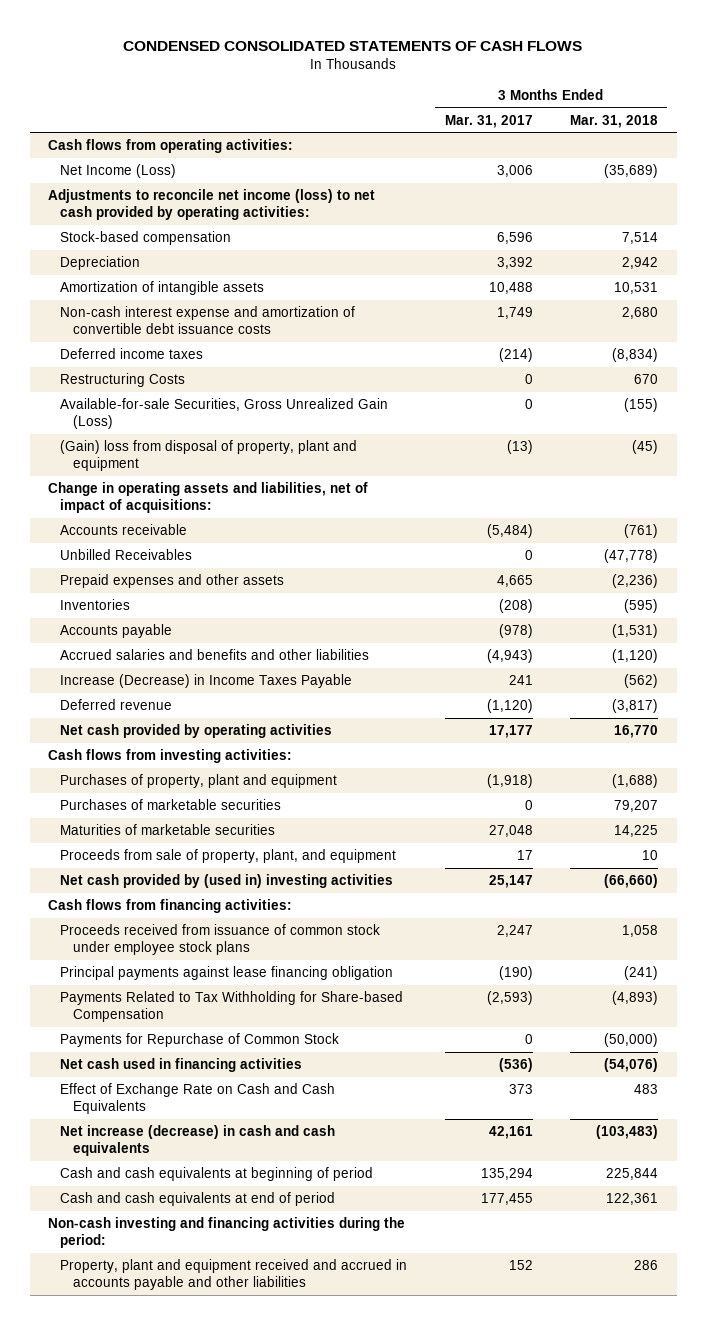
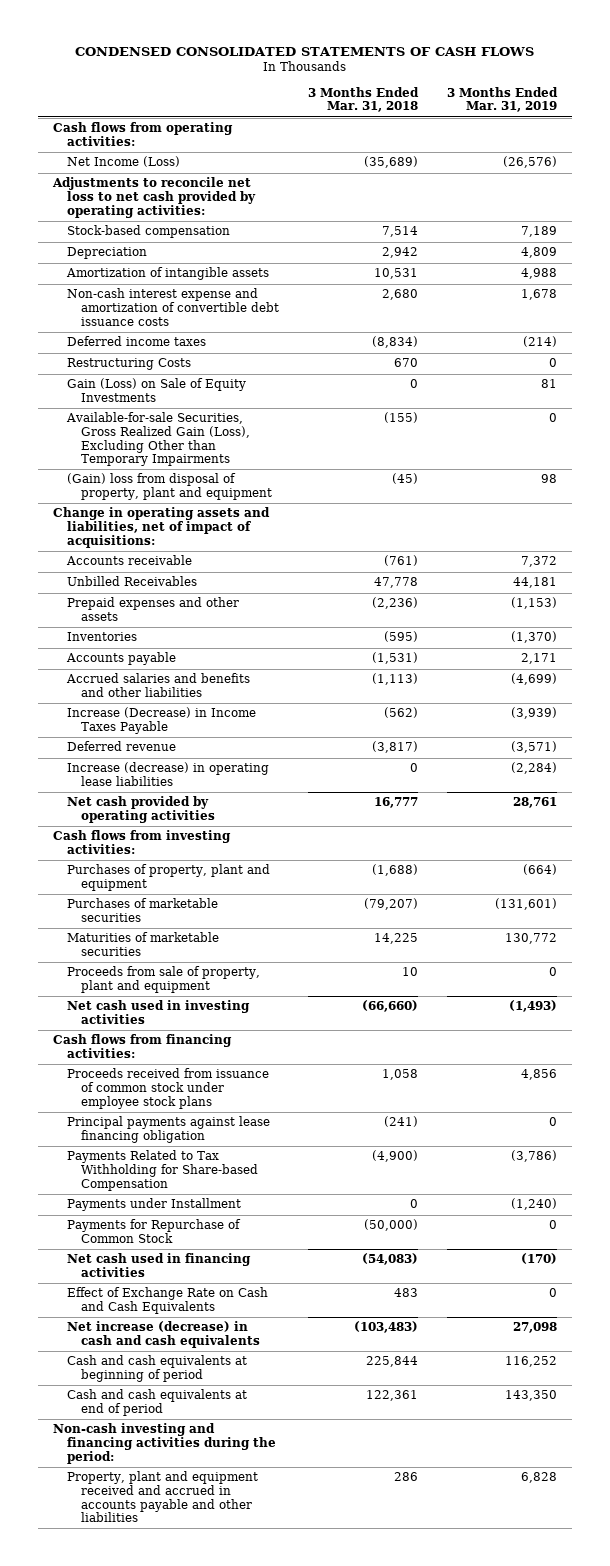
[444,114,533,128] Mar. 31, 2017 -> none
none -> [447,86,559,113] 3 Months Ended Mar. 31, 2019
[48,189,376,220] Adjustments to reconcile net income (loss) to net cash provided by operating activities: -> [51,177,256,218] Adjustments to reconcile net loss to net cash provided by operating activities:
none -> [66,378,246,402] Gain (Loss) on Sale of Equity Investments
[60,398,389,429] Available-for-sale Securities, Gross Unrealized Gain (Loss) -> [65,412,250,467] Available-for-sale Securities, Gross Realized Gain (Loss), Excluding Other than Temporary Impairments
[604,549,659,564] (47,778) -> [374,577,419,589] 47,778
[612,649,659,664] (1,120) -> [372,673,419,686] (1,113)
none -> [66,762,269,786] Increase (decrease) in operating lease liabilities
[614,725,659,739] 16,770 -> [374,797,419,809] 16,777
[614,800,659,813] 79,207 -> [364,898,419,911] (79,207)
[60,849,397,864] Proceeds from sale of property, plant, and equipment -> [66,966,260,993] Proceeds from sale of property, plant and equipment
[60,874,394,889] Net cash provided by (used in) investing activities -> [66,1000,250,1024] Net cash used in investing activities
[612,991,659,1006] (4,893) -> [372,1150,419,1163] (4,900)
none -> [66,1198,241,1212] Payments under Installment
[604,1058,659,1073] (54,076) -> [362,1253,419,1266] (54,083)

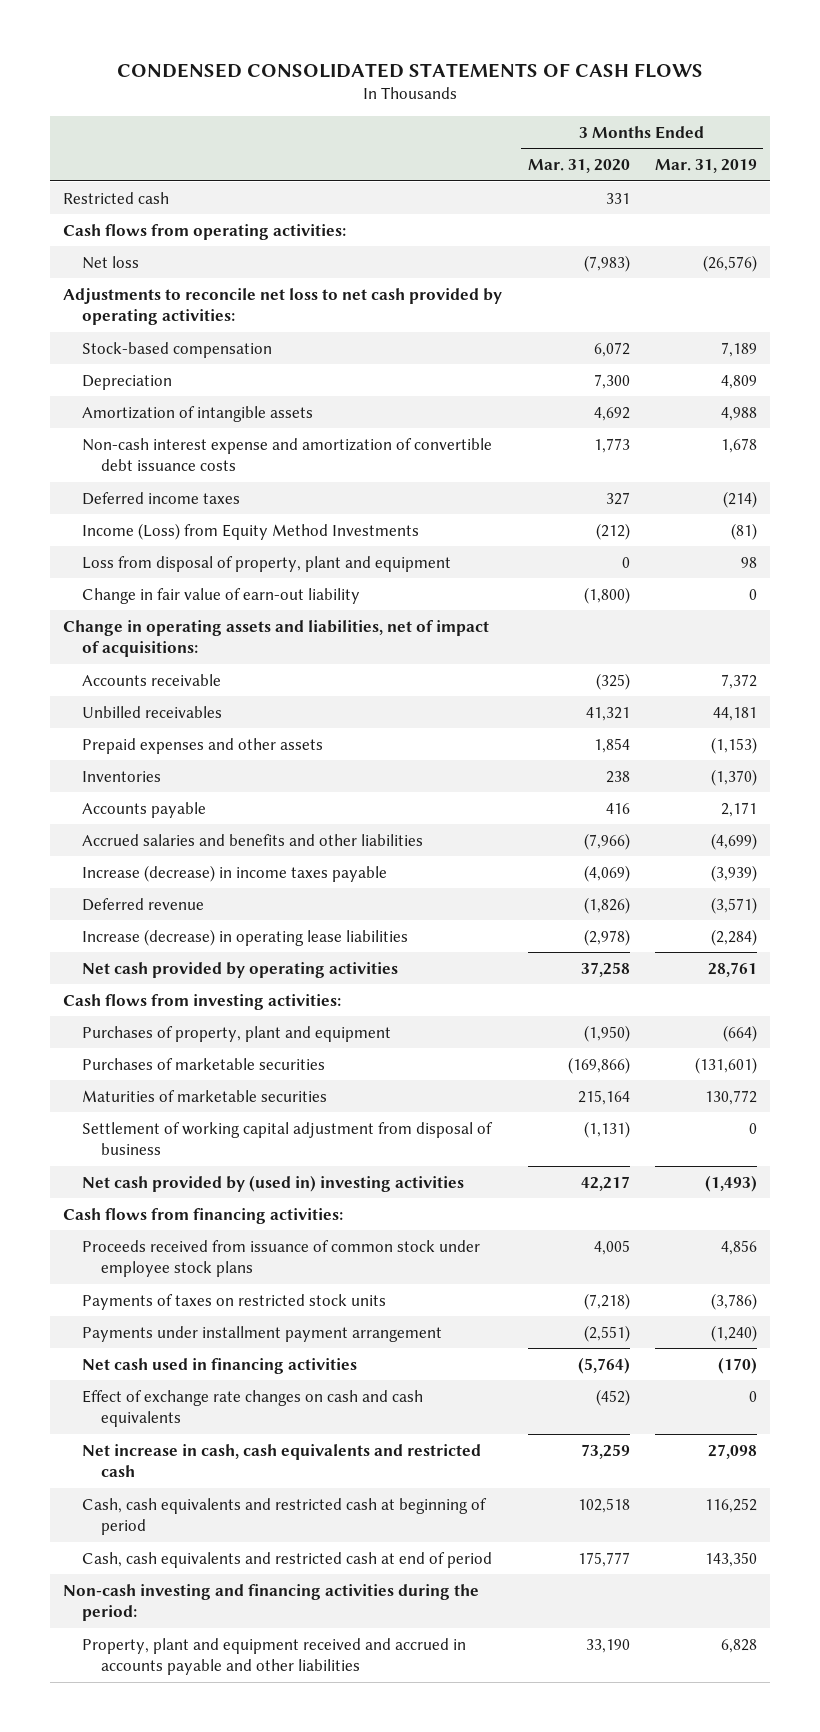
[308,86,420,113] 3 Months Ended Mar. 31, 2018 -> none
none -> [527,159,630,174] Mar. 31, 2020
none -> [63,191,170,204] Restricted cash
[66,156,180,168] Net Income (Loss) -> [81,255,139,269] Net loss
[66,358,191,371] Restructuring Costs -> none
[66,378,246,402] Gain (Loss) on Sale of Equity Investments -> none
[65,412,250,467] Available-for-sale Securities, Gross Realized Gain (Loss), Excluding Other than Temporary Impairments -> none
none -> [81,522,419,540] Income (Loss) from Equity Method Investments
[66,473,272,500] (Gain) loss from disposal of property, plant and equipment -> [81,555,451,572] Loss from disposal of property, plant and equipment
none -> [81,587,360,604] Change in fair value of earn-out liability
[66,576,197,587] Unbilled Receivables -> [81,705,222,718] Unbilled receivables
[66,707,256,734] Increase (Decrease) in Income Taxes Payable -> [81,864,387,882] Increase (decrease) in income taxes payable
[66,966,260,993] Proceeds from sale of property, plant and equipment -> none
none -> [81,1121,493,1156] Settlement of working capital adjustment from disposal of business
[66,1000,250,1024] Net cash used in investing activities -> [81,1174,464,1192] Net cash provided by (used in) investing activities
[66,1116,270,1143] Principal payments against lease financing obligation -> none
[66,1219,241,1243] Payments for Repurchase of Common Stock -> none
[66,1150,258,1191] Payments Related to Tax Withholding for Share-based Compensation -> [81,1293,386,1310] Payments of taxes on restricted stock units
[66,1198,241,1212] Payments under Installment -> [81,1325,442,1342] Payments under installment payment arrangement
[66,1287,268,1314] Effect of Exchange Rate on Cash and Cash Equivalents -> [81,1389,423,1428] Effect of exchange rate changes on cash and cash equivalents
[66,1321,260,1348] Net increase (decrease) in cash and cash equivalents -> [81,1443,481,1478] Net increase in cash, cash equivalents and restricted cash
[66,1355,247,1382] Cash and cash equivalents at beginning of period -> [81,1497,487,1536] Cash, cash equivalents and restricted cash at beginning of period
[66,1389,247,1416] Cash and cash equivalents at end of period -> [81,1551,492,1568] Cash, cash equivalents and restricted cash at end of period

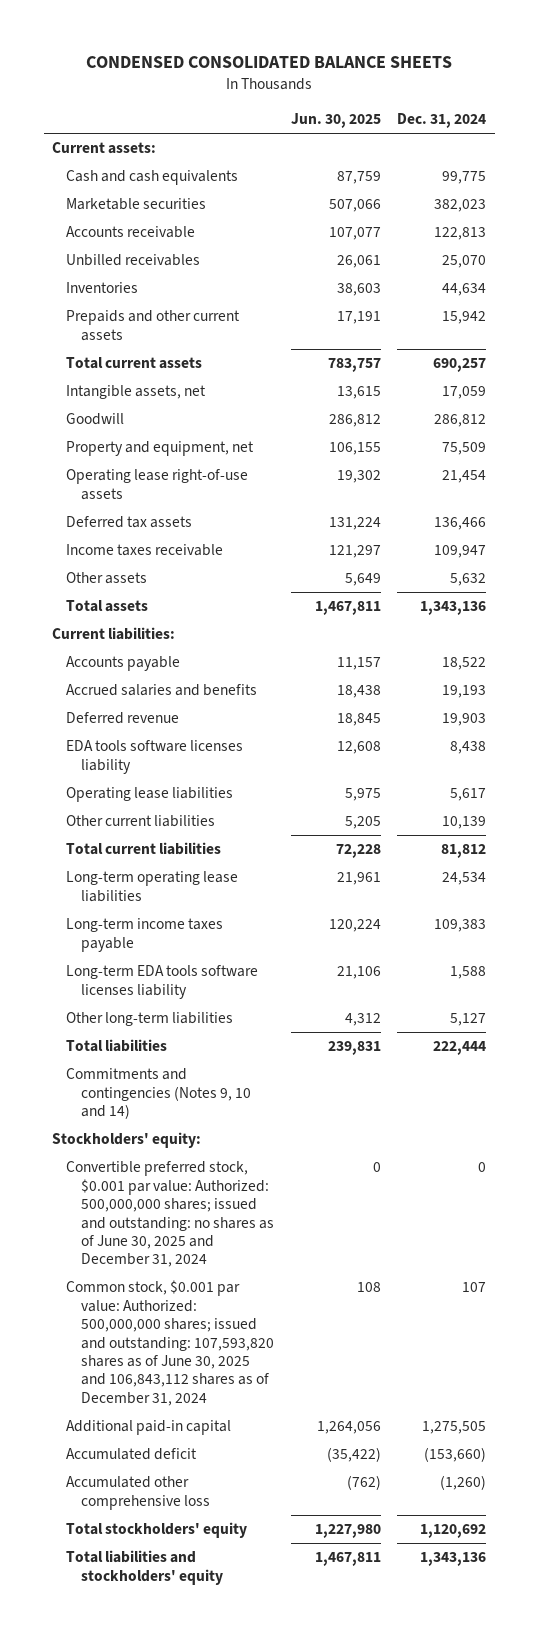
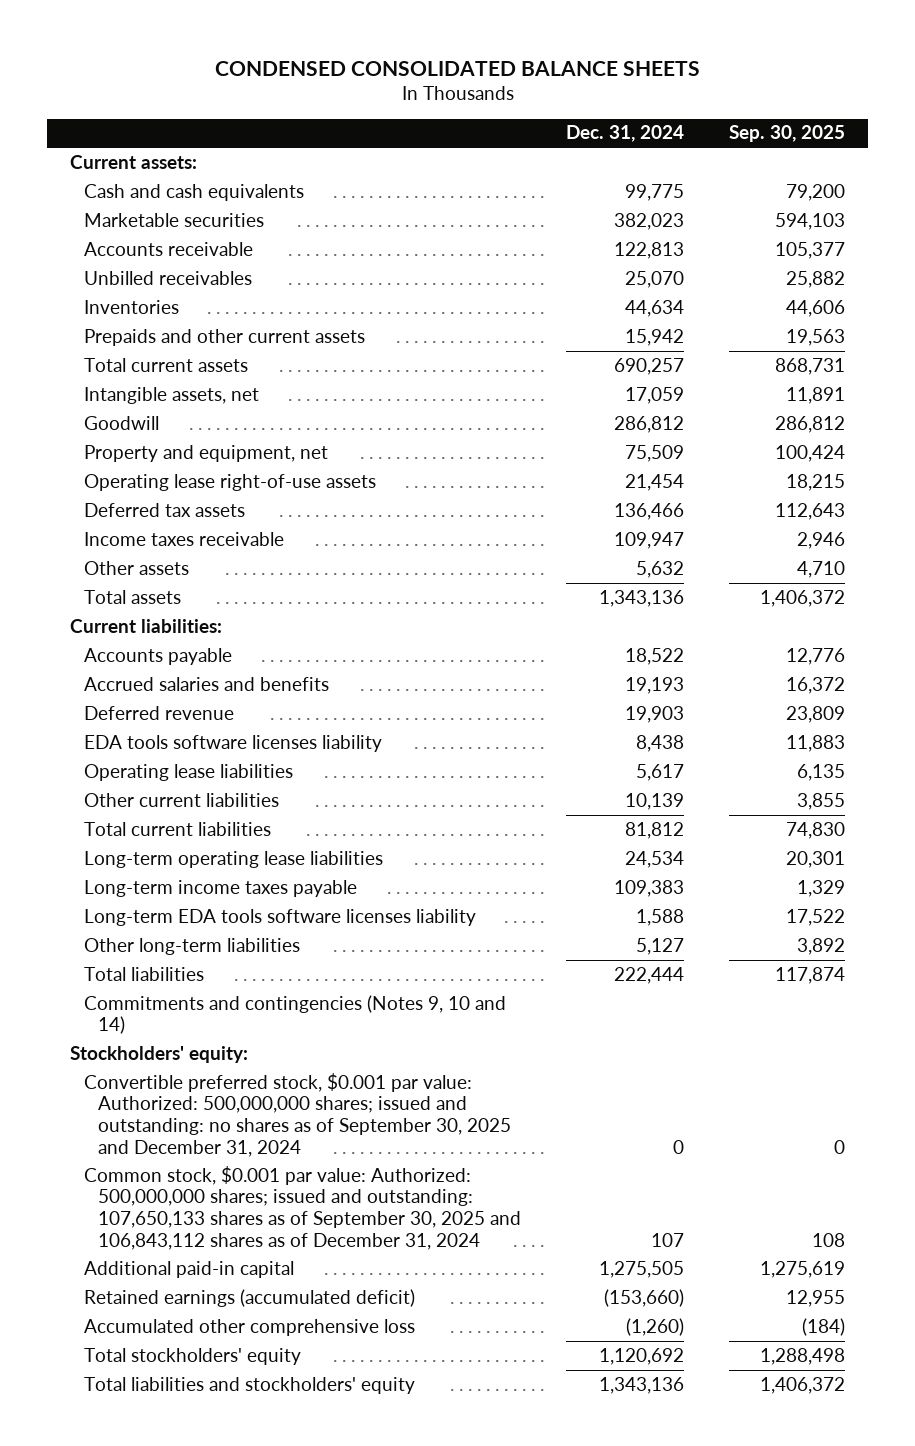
[290,113,381,129] Jun. 30, 2025 -> none
none -> [729,125,846,143] Sep. 30, 2025
[66,1161,274,1268] Convertible preferred stock, $0.001 par value: Authorized: 500,000,000 shares; issued and outstanding: no shares as of June 30, 2025 and December 31, 2024 -> [83,1072,511,1157] Convertible preferred stock, $0.001 par value: Authorized: 500,000,000 shares; issued and outstanding: no shares as of September 30, 2025 and December 31, 2024
[66,1280,274,1406] Common stock, $0.001 par value: Authorized: 500,000,000 shares; issued and outstanding: 107,593,820 shares as of June 30, 2025 and 106,843,112 shares as of December 31, 2024 -> [83,1165,521,1250] Common stock, $0.001 par value: Authorized: 500,000,000 shares; issued and outstanding: 107,650,133 shares as of September 30, 2025 and 106,843,112 shares as of December 31, 2024
[66,1448,198,1461] Accumulated deficit -> [83,1288,415,1307] Retained earnings (accumulated deficit)

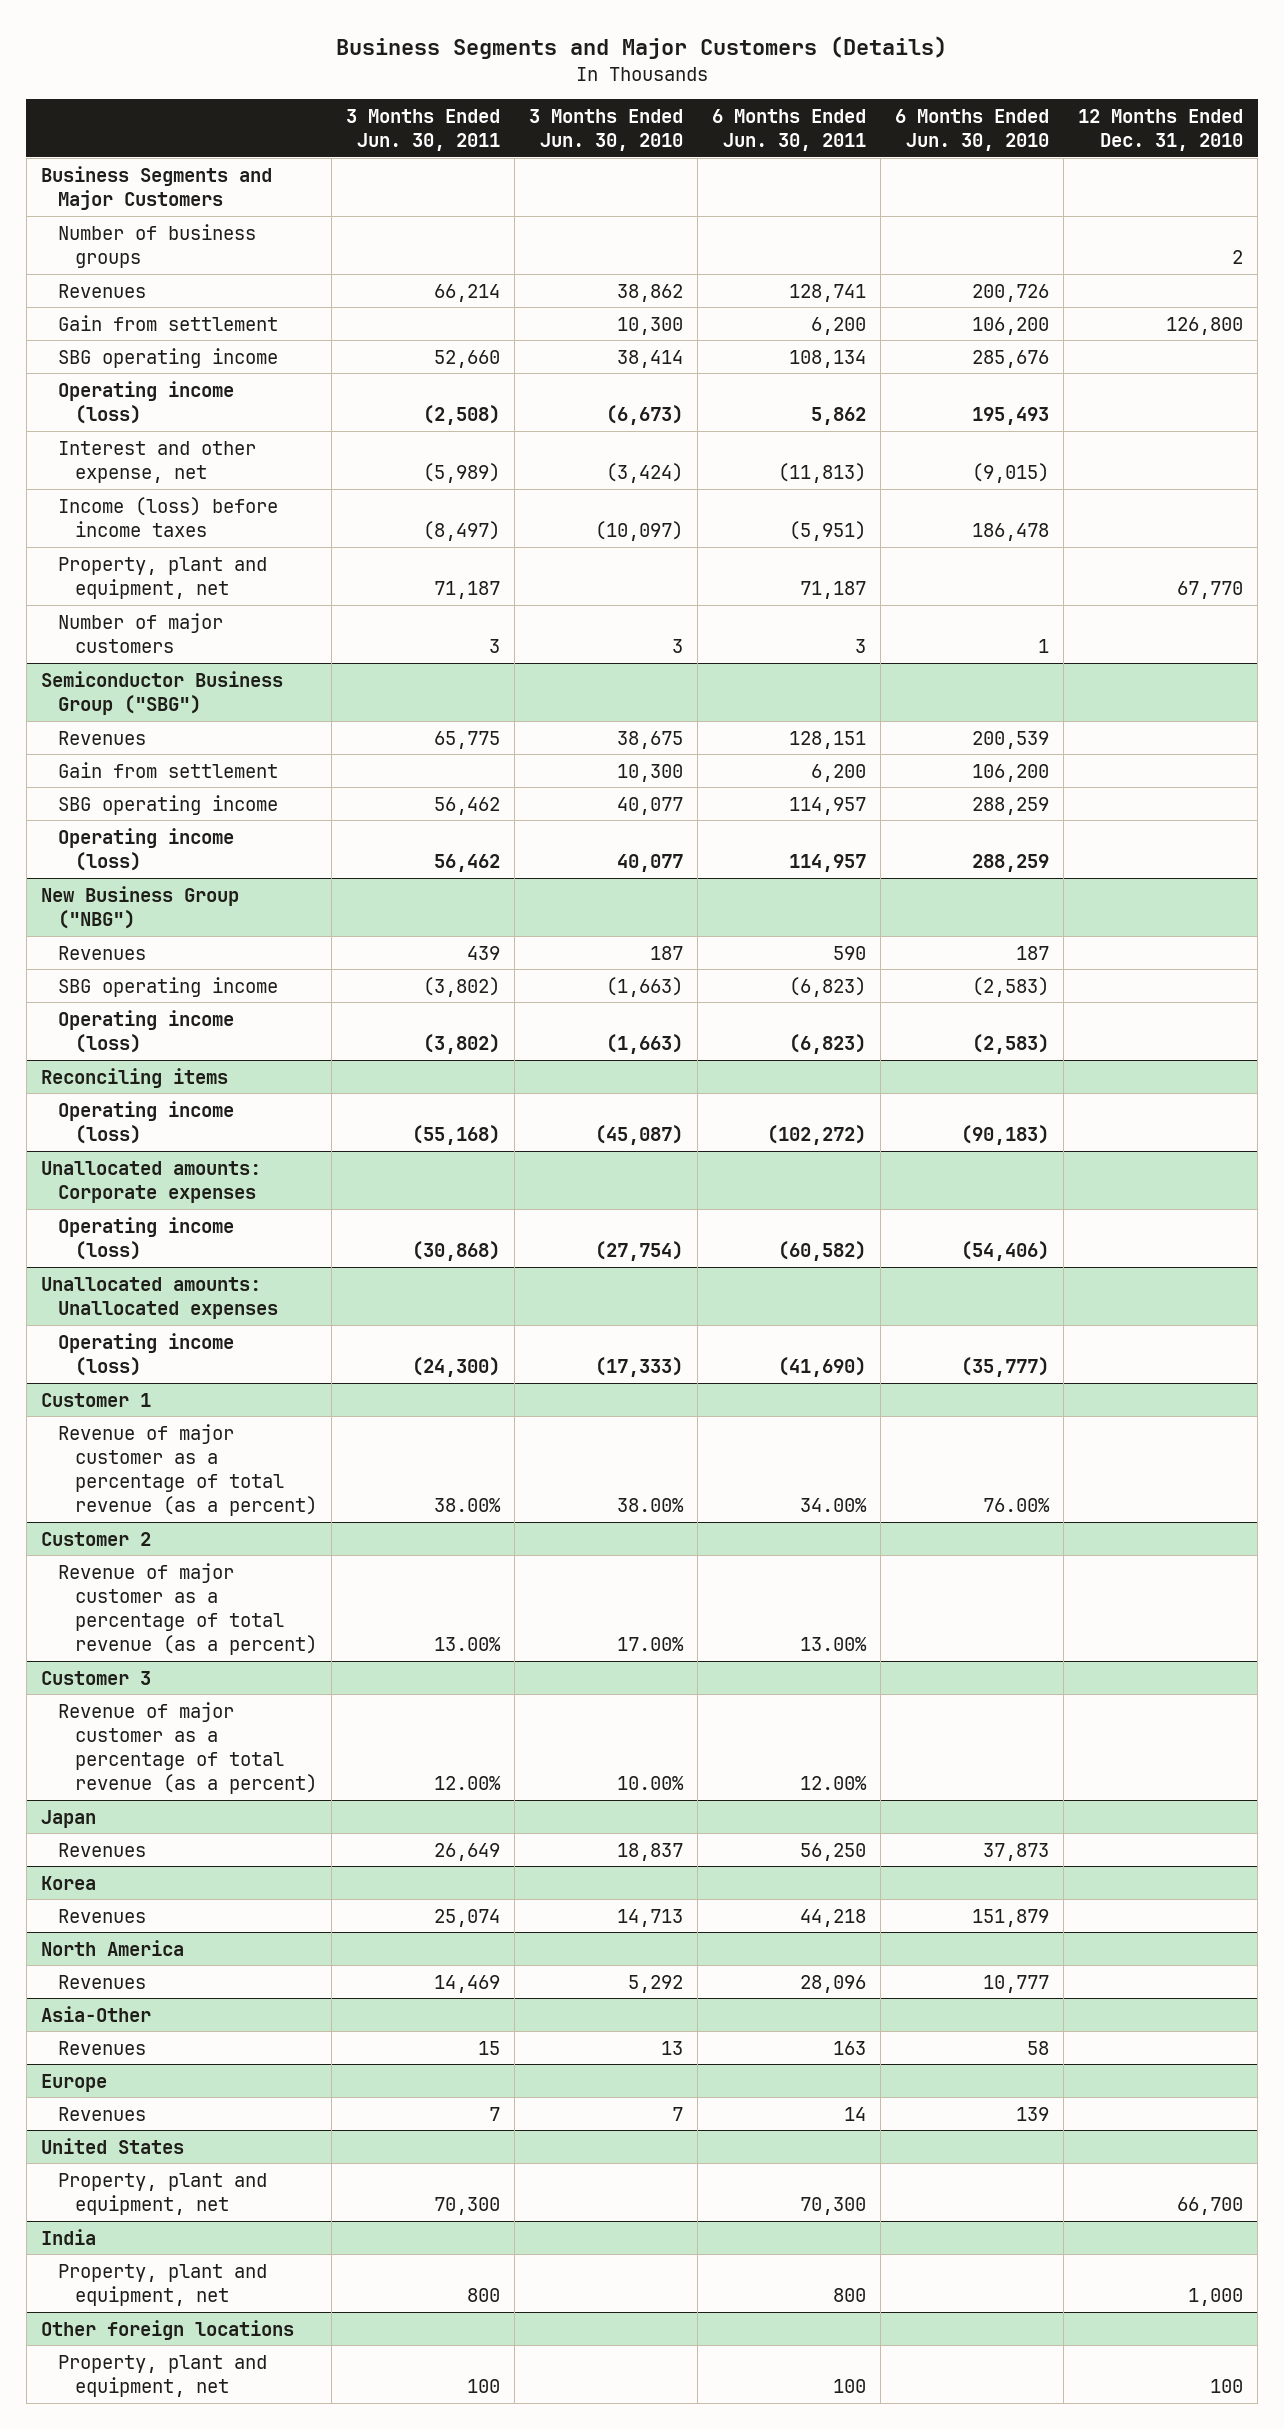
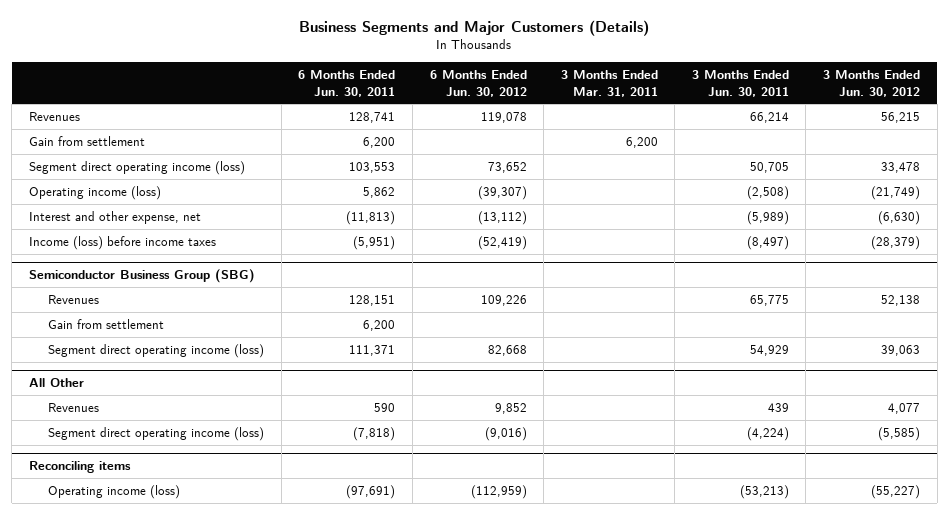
[529,108,684,152] 3 Months Ended Jun. 30, 2010 -> none
[895,108,1050,152] 6 Months Ended Jun. 30, 2010 -> none
[1078,108,1244,152] 12 Months Ended Dec. 31, 2010 -> none
none -> [429,70,527,97] 6 Months Ended Jun. 30, 2012
none -> [560,70,658,97] 3 Months Ended Mar. 31, 2011
none -> [822,70,920,97] 3 Months Ended Jun. 30, 2012
[40,165,272,210] Business Segments and Major Customers -> none
[58,223,257,268] Number of business groups -> none
[58,347,279,368] SBG operating income -> [28,160,245,175] Segment direct operating income (loss)
[434,349,501,368] 52,660 -> [749,161,789,173] 50,705
[789,349,867,368] 108,134 -> [349,161,396,173] 103,553
[58,556,268,599] Property, plant and equipment, net -> none
[58,612,224,653] Number of major customers -> none
[40,670,283,715] Semiconductor Business Group ("SBG") -> [28,269,255,284] Semiconductor Business Group (SBG)
[58,827,235,871] Operating income (loss) -> none
[40,885,239,929] New Business Group ("NBG") -> none
[58,794,279,815] SBG operating income -> [48,343,265,358] Segment direct operating income (loss)
[434,796,501,815] 56,462 -> [749,344,789,356] 54,929
[789,796,867,815] 114,957 -> [349,344,396,356] 111,371
none -> [28,378,84,388] All Other
[58,1009,235,1053] Operating income (loss) -> none
[58,976,279,997] SBG operating income -> [48,426,265,441] Segment direct operating income (loss)
[423,976,501,997] (3,802) -> [746,426,789,441] (4,224)
[789,976,867,997] (6,823) -> [353,426,396,441] (7,818)
[40,1160,261,1203] Unallocated amounts: Corporate expenses -> none
[58,1216,235,1260] Operating income (loss) -> none
[40,1276,279,1319] Unallocated amounts: Unallocated expenses -> none
[58,1332,235,1376] Operating income (loss) -> none
[40,1392,151,1407] Customer 1 -> none
[58,1423,318,1516] Revenue of major customer as a percentage of total revenue (as a percent) -> none
[40,1531,151,1546] Customer 2 -> none
[58,1562,318,1655] Revenue of major customer as a percentage of total revenue (as a percent) -> none
[40,1670,151,1685] Customer 3 -> none
[58,1701,318,1794] Revenue of major customer as a percentage of total revenue (as a percent) -> none
[40,1809,96,1828] Japan -> none
[58,1842,147,1857] Revenues -> none
[40,1875,96,1890] Korea -> none
[58,1908,147,1923] Revenues -> none
[40,1939,184,1956] North America -> none
[58,1974,147,1989] Revenues -> none
[40,2005,151,2022] Asia-Other -> none
[58,2040,147,2055] Revenues -> none
[40,2073,107,2092] Europe -> none
[58,2106,147,2121] Revenues -> none
[40,2137,184,2154] United States -> none
[58,2172,268,2215] Property, plant and equipment, net -> none
[40,2228,96,2245] India -> none
[58,2263,268,2306] Property, plant and equipment, net -> none
[40,2319,294,2340] Other foreign locations -> none
[58,2354,268,2397] Property, plant and equipment, net -> none
[412,1124,501,1145] (55,168) -> [739,484,789,499] (53,213)
[767,1124,867,1145] (102,272) -> [346,484,396,499] (97,691)

